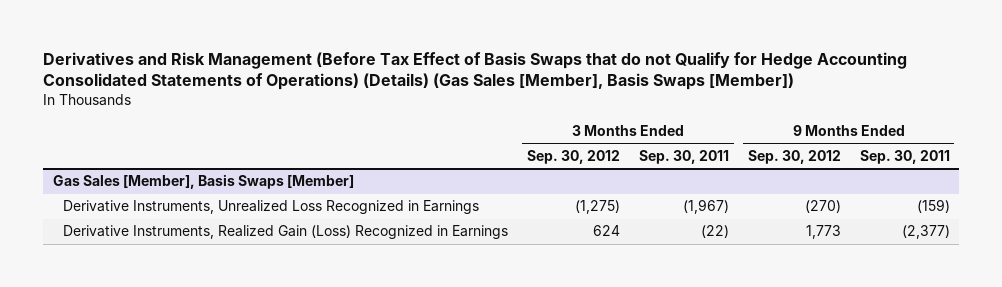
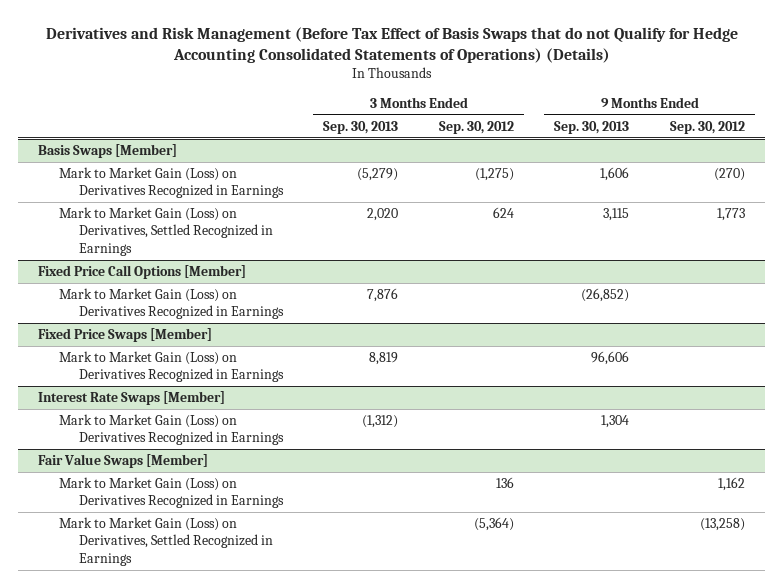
[43,51,908,91] Derivatives and Risk Management (Before Tax Effect of Basis Swaps that do not Qualify for Hedge Accounting Consolidated Statements of Operations) (Details) (Gas Sales [Member], Basis Swaps [Member]) -> [45,26,738,64] Derivatives and Risk Management (Before Tax Effect of Basis Swaps that do not Qualify for Hedge Accounting Consolidated Statements of Operations) (Details)
[638,149,729,164] Sep. 30, 2011 -> none
[859,149,950,164] Sep. 30, 2011 -> none
none -> [323,120,399,134] Sep. 30, 2013
none -> [554,120,630,134] Sep. 30, 2013
[52,174,354,190] Gas Sales [Member], Basis Swaps [Member] -> [38,144,178,159] Basis Swaps [Member]
[63,200,480,215] Derivative Instruments, Unrealized Loss Recognized in Earnings -> [58,167,284,199] Mark to Market Gain (Loss) on Derivatives Recognized in Earnings
[63,225,509,240] Derivative Instruments, Realized Gain (Loss) Recognized in Earnings -> [58,207,273,256] Mark to Market Gain (Loss) on Derivatives, Settled Recognized in Earnings
none -> [38,265,247,280] Fixed Price Call Options [Member]
none -> [58,288,284,320] Mark to Market Gain (Loss) on Derivatives Recognized in Earnings
none -> [38,328,213,343] Fixed Price Swaps [Member]
none -> [58,351,284,383] Mark to Market Gain (Loss) on Derivatives Recognized in Earnings
none -> [38,391,226,406] Interest Rate Swaps [Member]
none -> [58,414,284,446] Mark to Market Gain (Loss) on Derivatives Recognized in Earnings
none -> [38,454,209,469] Fair Value Swaps [Member]
none -> [58,477,284,509] Mark to Market Gain (Loss) on Derivatives Recognized in Earnings
none -> [58,517,273,566] Mark to Market Gain (Loss) on Derivatives, Settled Recognized in Earnings

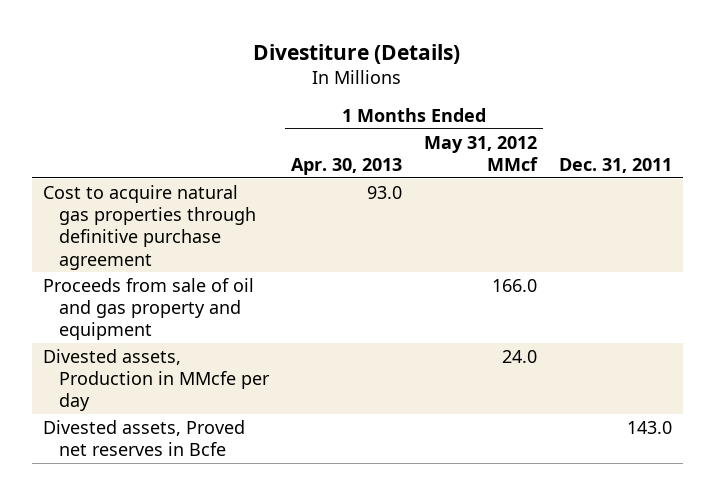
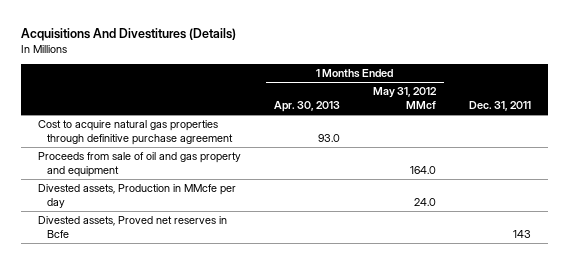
[253,43,461,64] Divestiture (Details) -> [21,28,237,42] Acquisitions And Divestitures (Details)
[492,278,538,292] 166.0 -> [409,165,436,174] 164.0
[627,420,673,434] 143.0 -> [513,229,532,238] 143

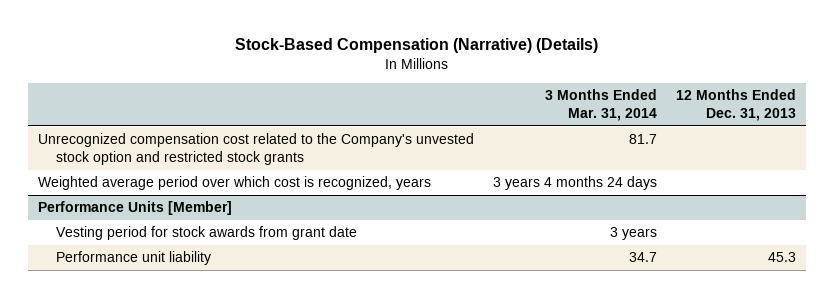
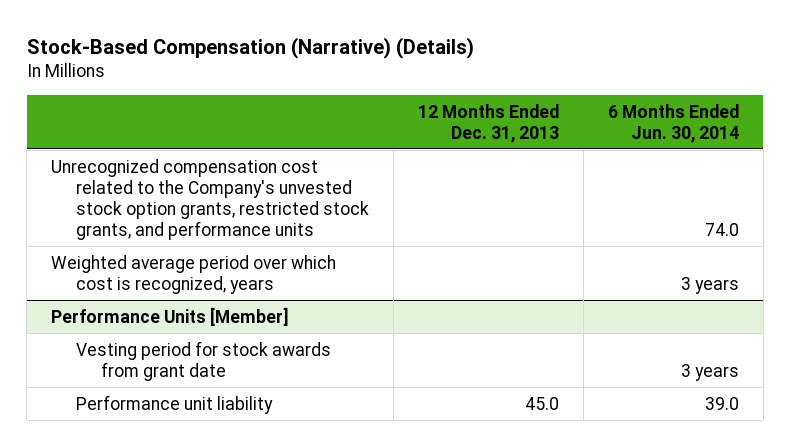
[545,89,658,122] 3 Months Ended Mar. 31, 2014 -> none
none -> [607,103,739,143] 6 Months Ended Jun. 30, 2014
[37,133,474,166] Unrecognized compensation cost related to the Company's unvested stock option and restricted stock grants -> [51,158,370,240] Unrecognized compensation cost related to the Company's unvested stock option grants, restricted stock grants, and performance units
[768,252,797,263] 45.3 -> [525,396,560,410] 45.0

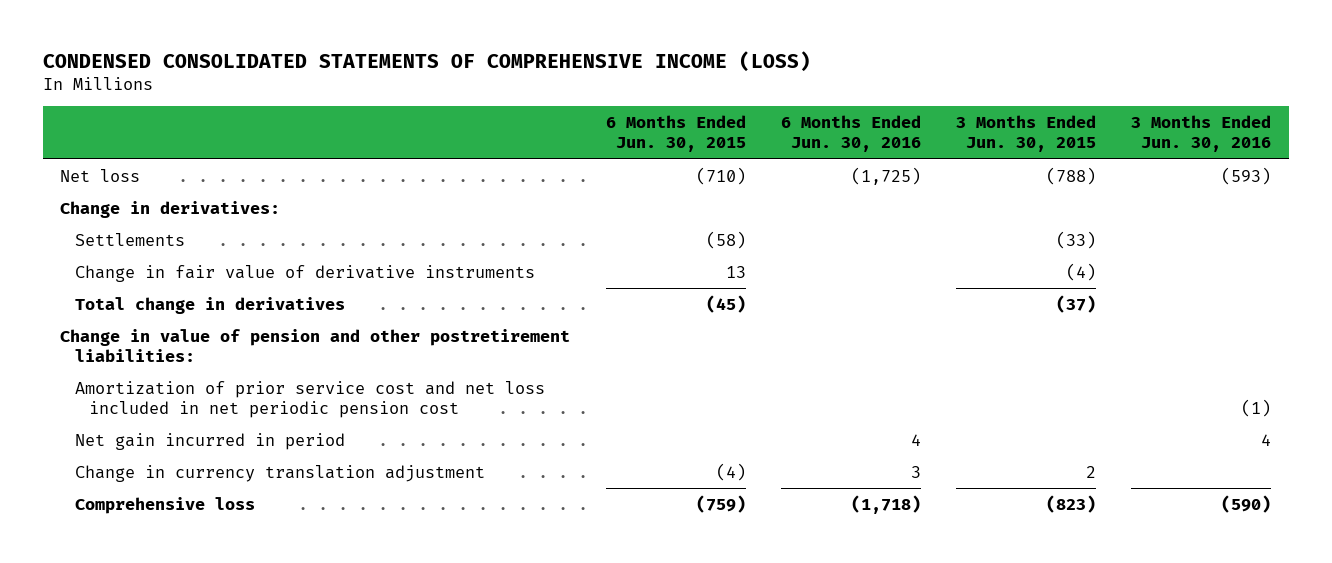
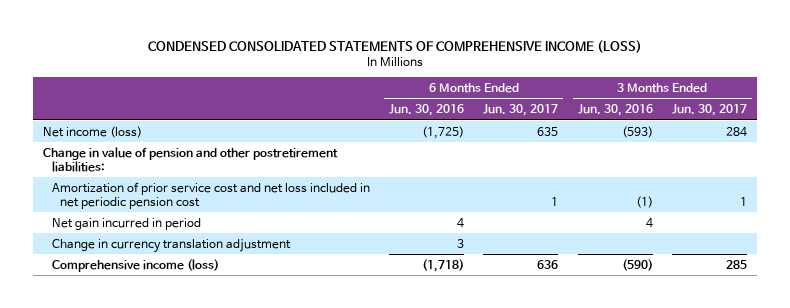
[605,115,746,153] 6 Months Ended Jun. 30, 2015 -> none
[956,115,1097,153] 3 Months Ended Jun. 30, 2015 -> none
none -> [483,104,559,117] Jun. 30, 2017
none -> [672,104,748,117] Jun. 30, 2017
[60,200,281,218] Change in derivatives: -> none
[74,232,185,246] Settlements -> none
[74,264,535,282] Change in fair value of derivative instruments -> none
[74,296,345,314] Total change in derivatives -> none
[60,168,141,182] Net loss -> [42,125,142,138] Net income (loss)
[74,496,255,514] Comprehensive loss -> [51,258,219,272] Comprehensive income (loss)

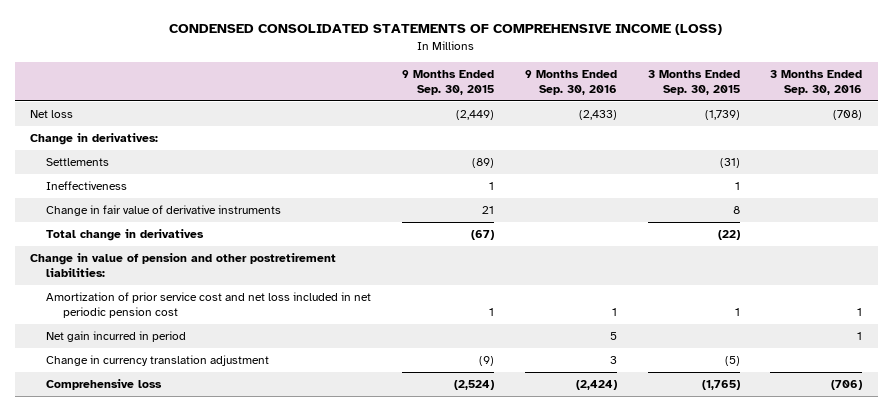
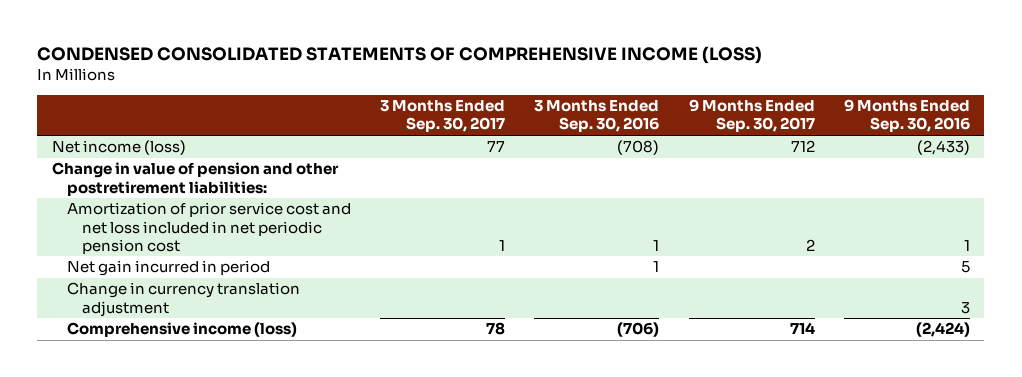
[402,69,495,95] 9 Months Ended Sep. 30, 2015 -> none
[647,69,740,95] 3 Months Ended Sep. 30, 2015 -> none
none -> [380,100,506,133] 3 Months Ended Sep. 30, 2017
none -> [688,99,815,133] 9 Months Ended Sep. 30, 2017
[30,133,159,146] Change in derivatives: -> none
[46,158,110,167] Settlements -> none
[46,181,128,191] Ineffectiveness -> none
[46,205,282,217] Change in fair value of derivative instruments -> none
[46,229,205,242] Total change in derivatives -> none
[30,110,74,119] Net loss -> [51,140,186,156] Net income (loss)
[46,379,163,391] Comprehensive loss -> [67,322,298,338] Comprehensive income (loss)

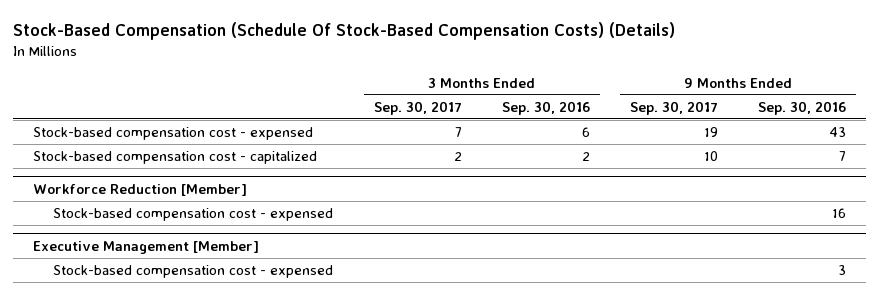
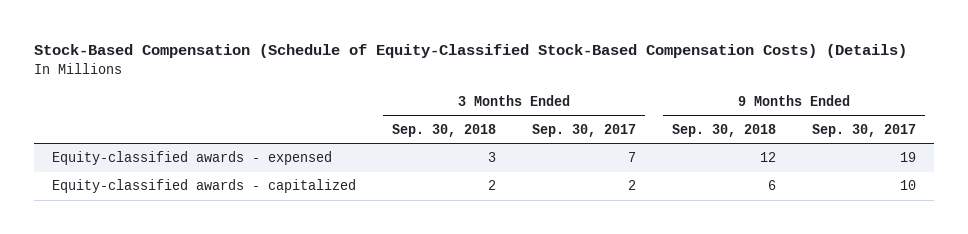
[13,21,676,40] Stock-Based Compensation (Schedule Of Stock-Based Compensation Costs) (Details) -> [34,44,908,59] Stock-Based Compensation (Schedule of Equity-Classified Stock-Based Compensation Costs) (Details)
[501,100,590,115] Sep. 30, 2016 -> none
[758,100,847,115] Sep. 30, 2016 -> none
none -> [391,123,496,137] Sep. 30, 2018
none -> [671,123,776,137] Sep. 30, 2018
[33,183,248,196] Workforce Reduction [Member] -> none
[53,208,334,222] Stock-based compensation cost - expensed -> none
[33,240,260,254] Executive Management [Member] -> none
[53,265,334,279] Stock-based compensation cost - expensed -> none
[33,127,314,141] Stock-based compensation cost - expensed -> [52,151,333,166] Equity-classified awards - expensed
[33,151,318,165] Stock-based compensation cost - capitalized -> [52,179,357,194] Equity-classified awards - capitalized

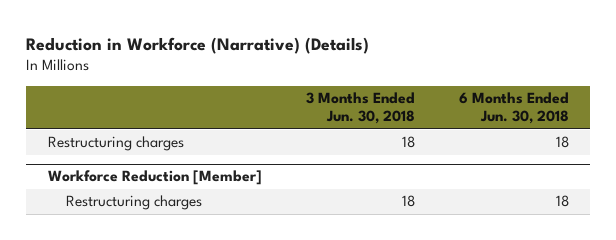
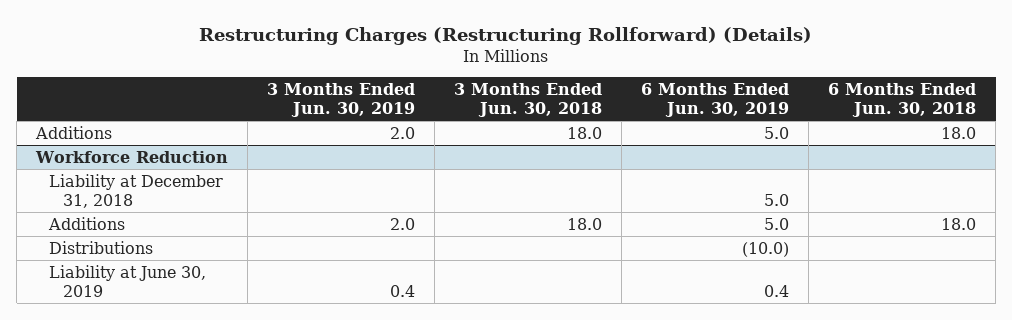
[25,36,369,54] Reduction in Workforce (Narrative) (Details) -> [199,26,813,45] Restructuring Charges (Restructuring Rollforward) (Details)
none -> [267,82,416,118] 3 Months Ended Jun. 30, 2019
none -> [641,82,790,118] 6 Months Ended Jun. 30, 2019
[47,136,184,152] Restructuring charges -> none
[66,195,203,211] Restructuring charges -> none
none -> [35,125,113,139] Additions
[47,170,262,186] Workforce Reduction [Member] -> [35,150,229,163] Workforce Reduction
none -> [49,173,224,208] Liability at December 31, 2018
none -> [48,216,126,230] Additions
none -> [49,240,154,254] Distributions
none -> [49,264,207,297] Liability at June 30, 2019

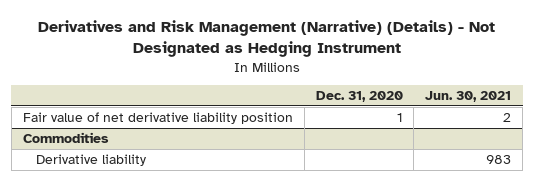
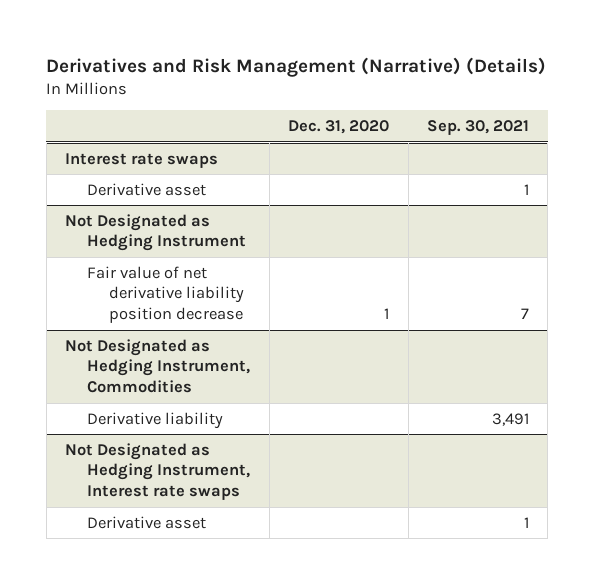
[38,20,496,58] Derivatives and Risk Management (Narrative) (Details) - Not Designated as Hedging Instrument -> [46,56,547,77] Derivatives and Risk Management (Narrative) (Details)
[425,90,512,102] Jun. 30, 2021 -> none
none -> [427,119,530,135] Sep. 30, 2021
[22,111,293,124] Fair value of net derivative liability position -> none
[36,153,147,166] Derivative liability -> none
none -> [65,152,219,168] Interest rate swaps
none -> [87,182,207,196] Derivative asset
[22,131,109,143] Commodities -> [65,213,247,252] Not Designated as Hedging Instrument
none -> [87,265,245,324] Fair value of net derivative liability position decrease
none -> [65,338,251,394] Not Designated as Hedging Instrument, Commodities
none -> [87,411,224,429] Derivative liability
none -> [65,442,251,501] Not Designated as Hedging Instrument, Interest rate swaps
none -> [87,515,207,529] Derivative asset

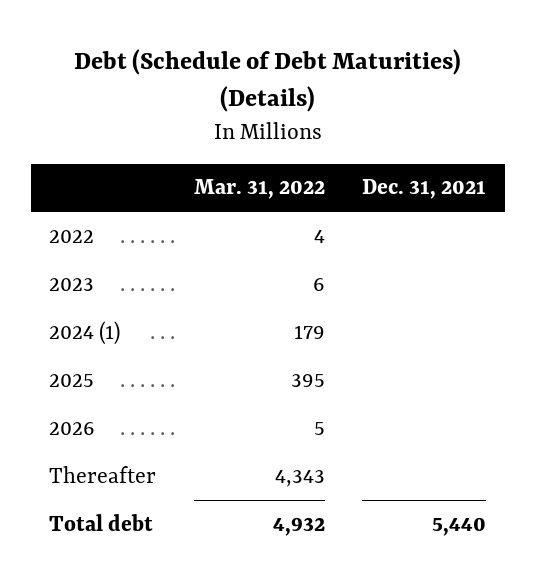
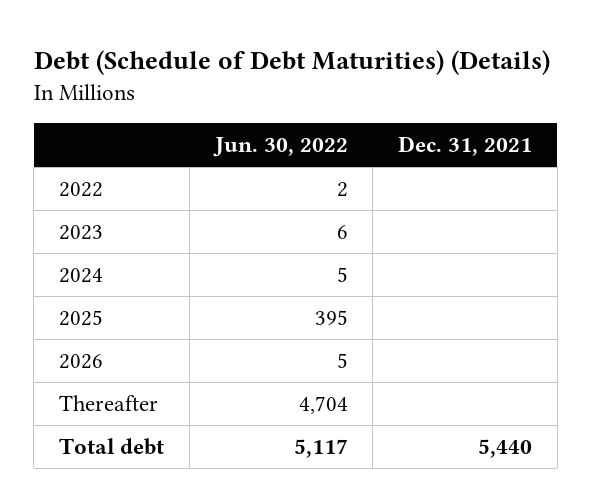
[193,179,325,200] Mar. 31, 2022 -> none
none -> [212,136,348,157] Jun. 30, 2022
[49,320,121,345] 2024 (1) -> [58,267,103,283] 2024

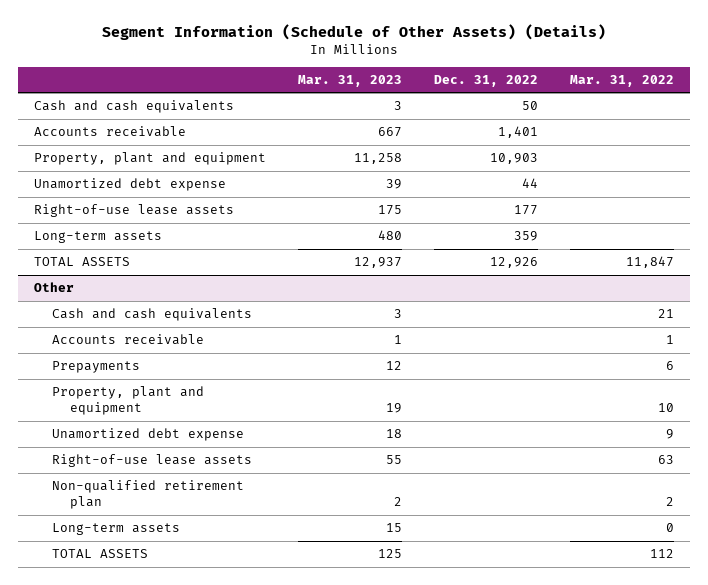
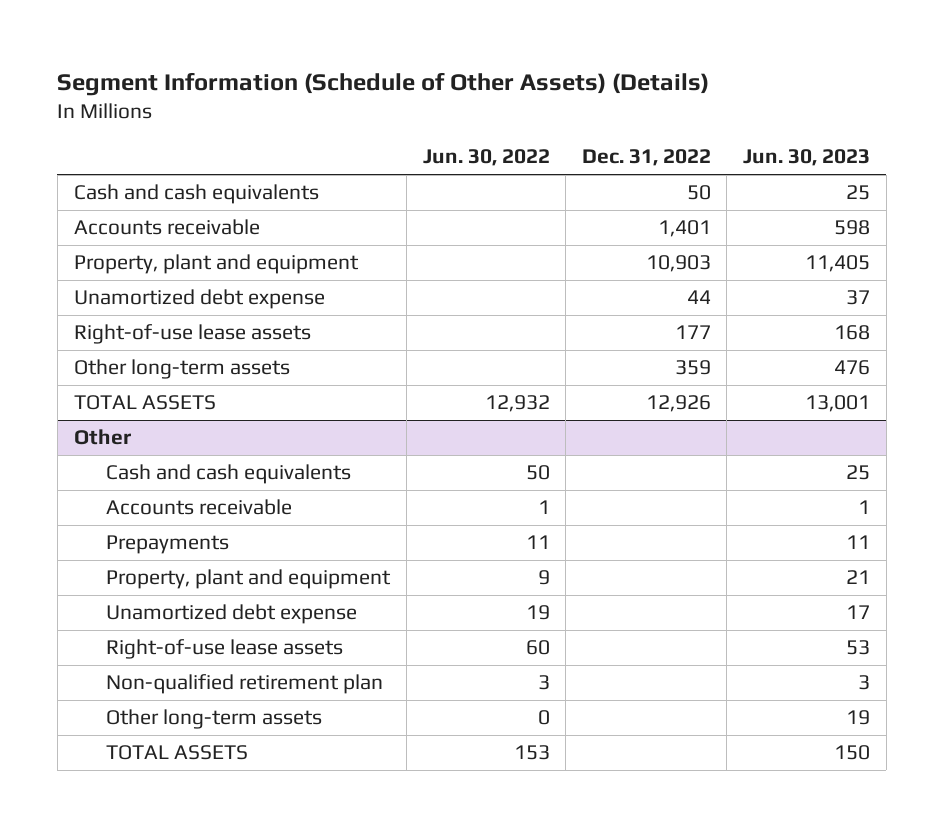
[297,75,402,88] Mar. 31, 2023 -> none
[569,75,674,88] Mar. 31, 2022 -> none
none -> [422,149,550,167] Jun. 30, 2022
none -> [743,149,871,167] Jun. 30, 2023
[34,231,163,244] Long-term assets -> [73,359,290,380] Other long-term assets
[52,523,181,536] Long-term assets -> [106,709,323,730] Other long-term assets

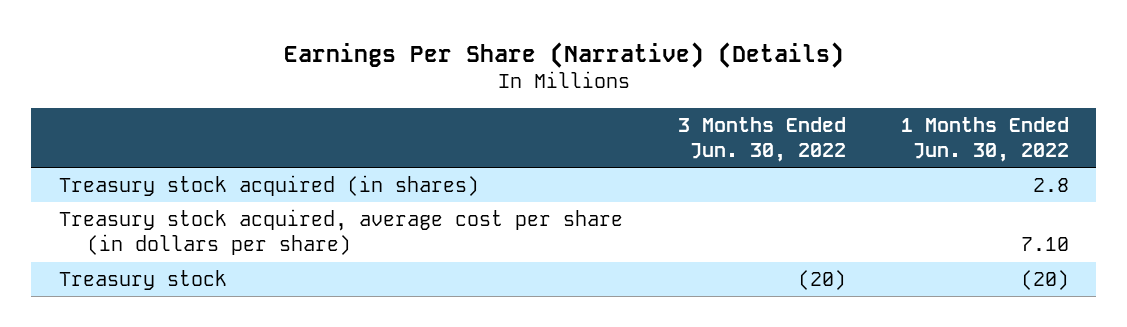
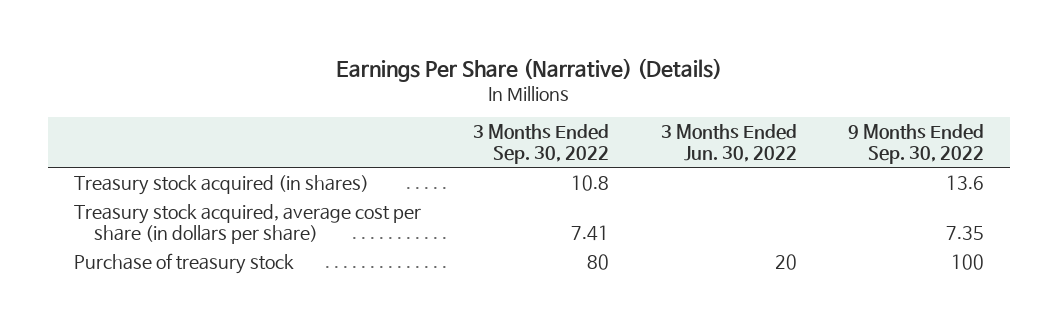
[900,116,1069,162] 1 Months Ended Jun. 30, 2022 -> none
none -> [472,124,609,164] 3 Months Ended Sep. 30, 2022
none -> [848,124,985,164] 9 Months Ended Sep. 30, 2022
[58,270,227,291] Treasury stock -> [74,253,295,275] Purchase of treasury stock
[797,270,846,291] (20) -> [774,254,797,271] 20

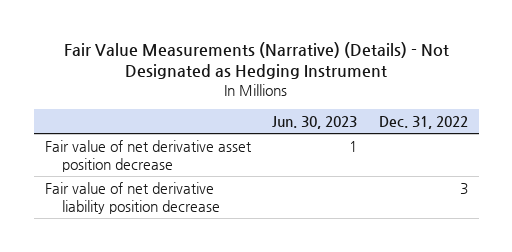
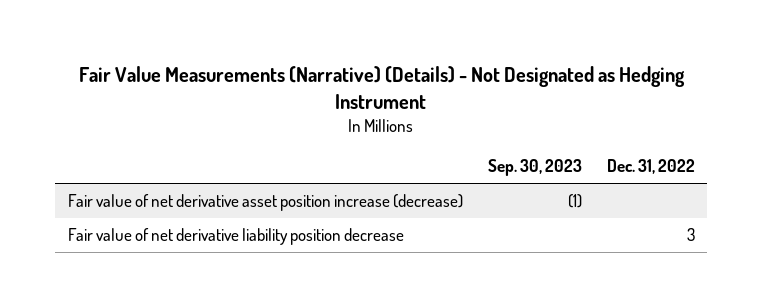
[272,115,358,129] Jun. 30, 2023 -> none
none -> [487,159,582,177] Sep. 30, 2023
[44,139,252,172] Fair value of net derivative asset position decrease -> [67,194,463,212] Fair value of net derivative asset position increase (decrease)

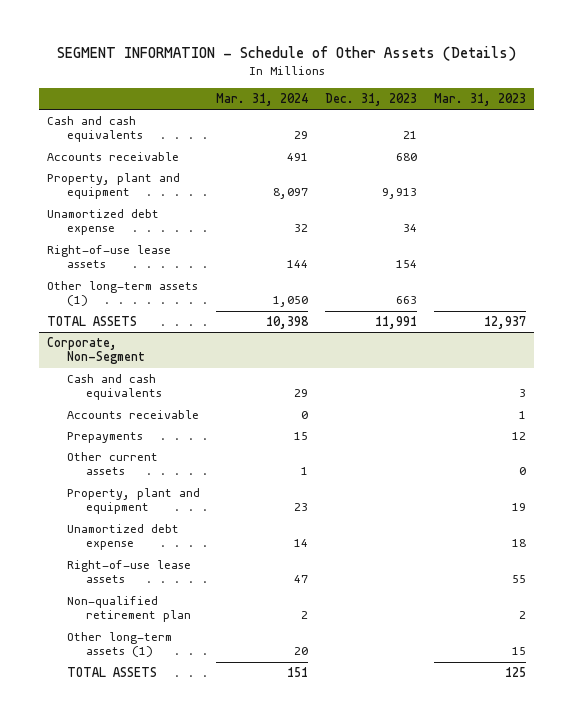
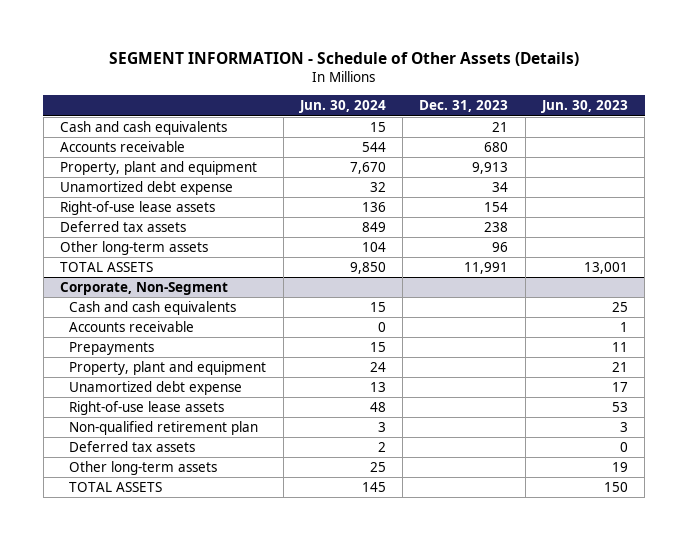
[216,92,309,106] Mar. 31, 2024 -> none
[433,92,526,106] Mar. 31, 2023 -> none
none -> [298,100,386,114] Jun. 30, 2024
none -> [540,100,628,114] Jun. 30, 2023
none -> [59,221,186,233] Deferred tax assets
[47,281,199,307] Other long-term assets (1) -> [59,241,208,256] Other long-term assets
[396,296,418,305] 663 -> [492,242,509,253] 96
[66,452,158,476] Other current assets -> none
none -> [69,441,196,453] Deferred tax assets
[66,632,172,658] Other long-term assets (1) -> [69,461,218,476] Other long-term assets

